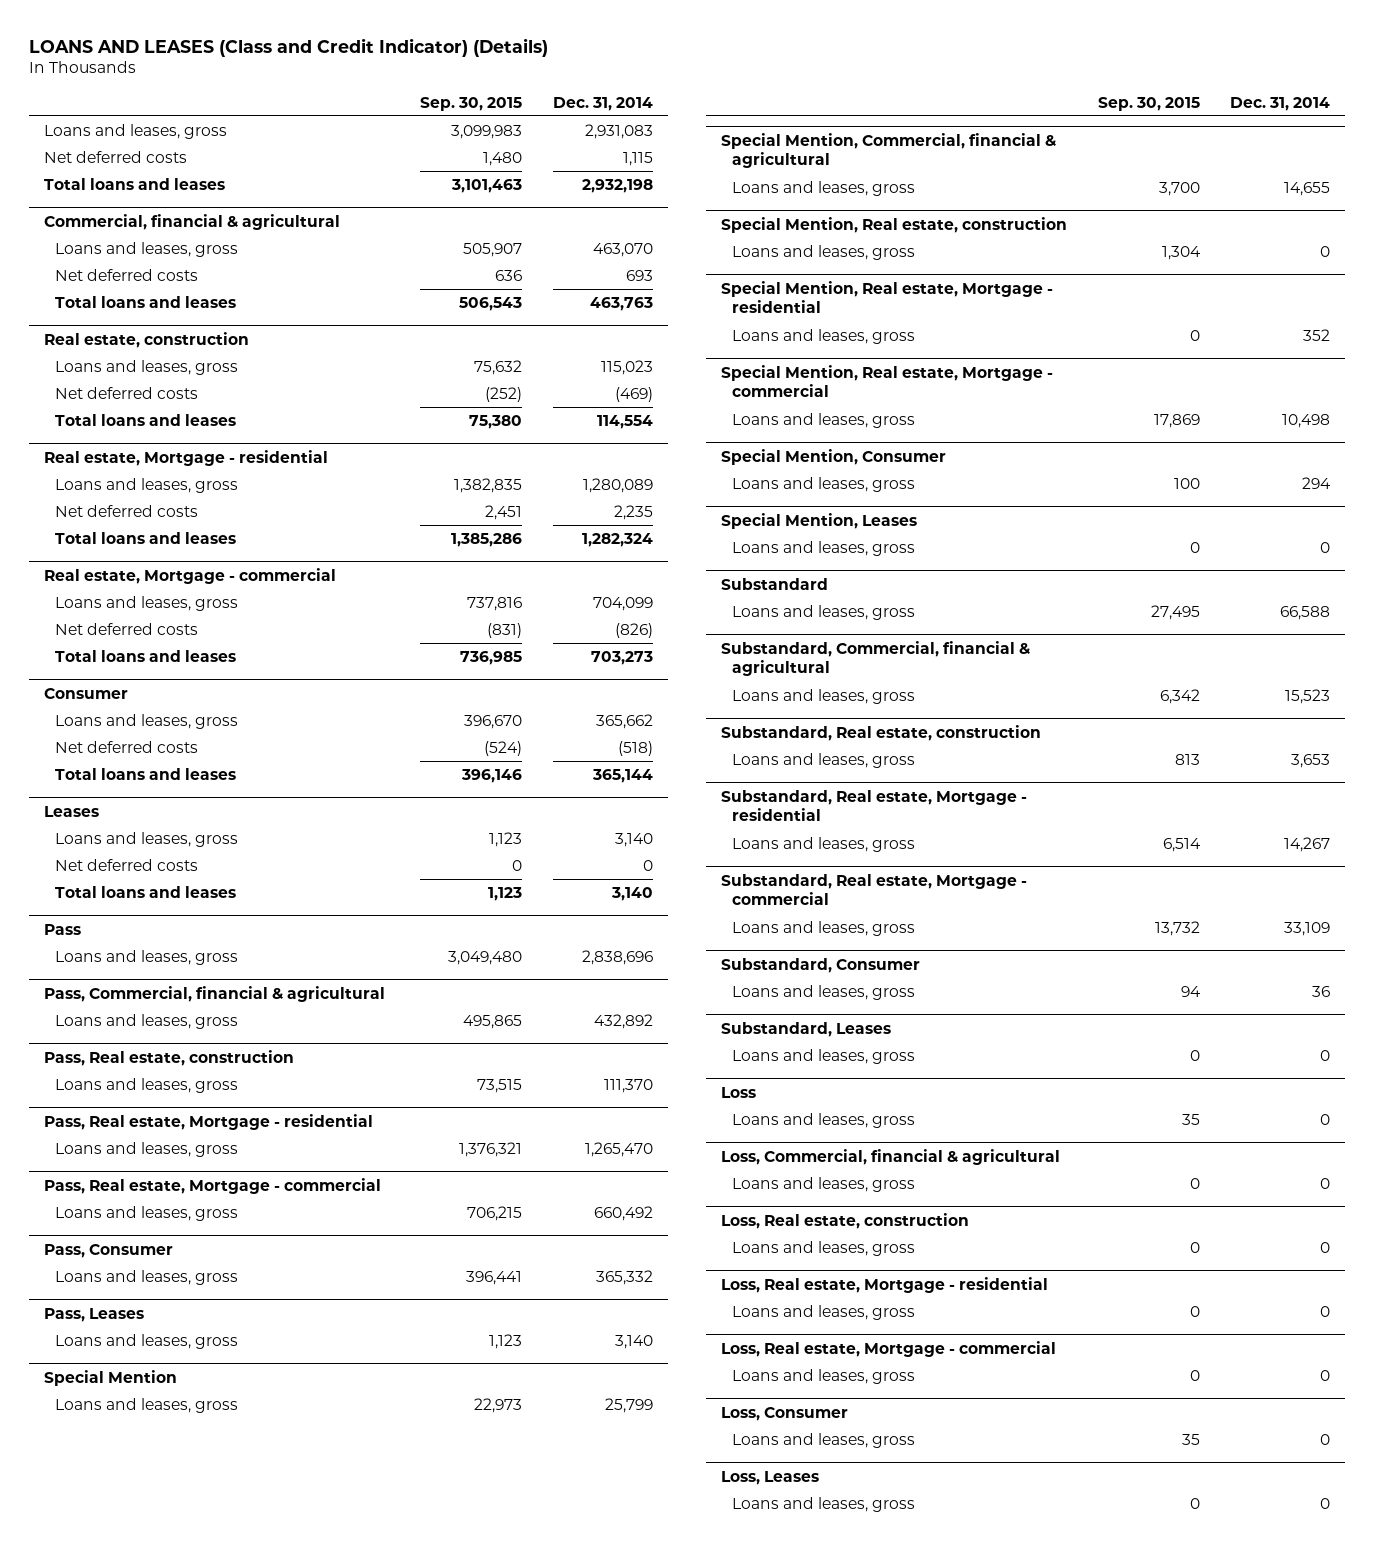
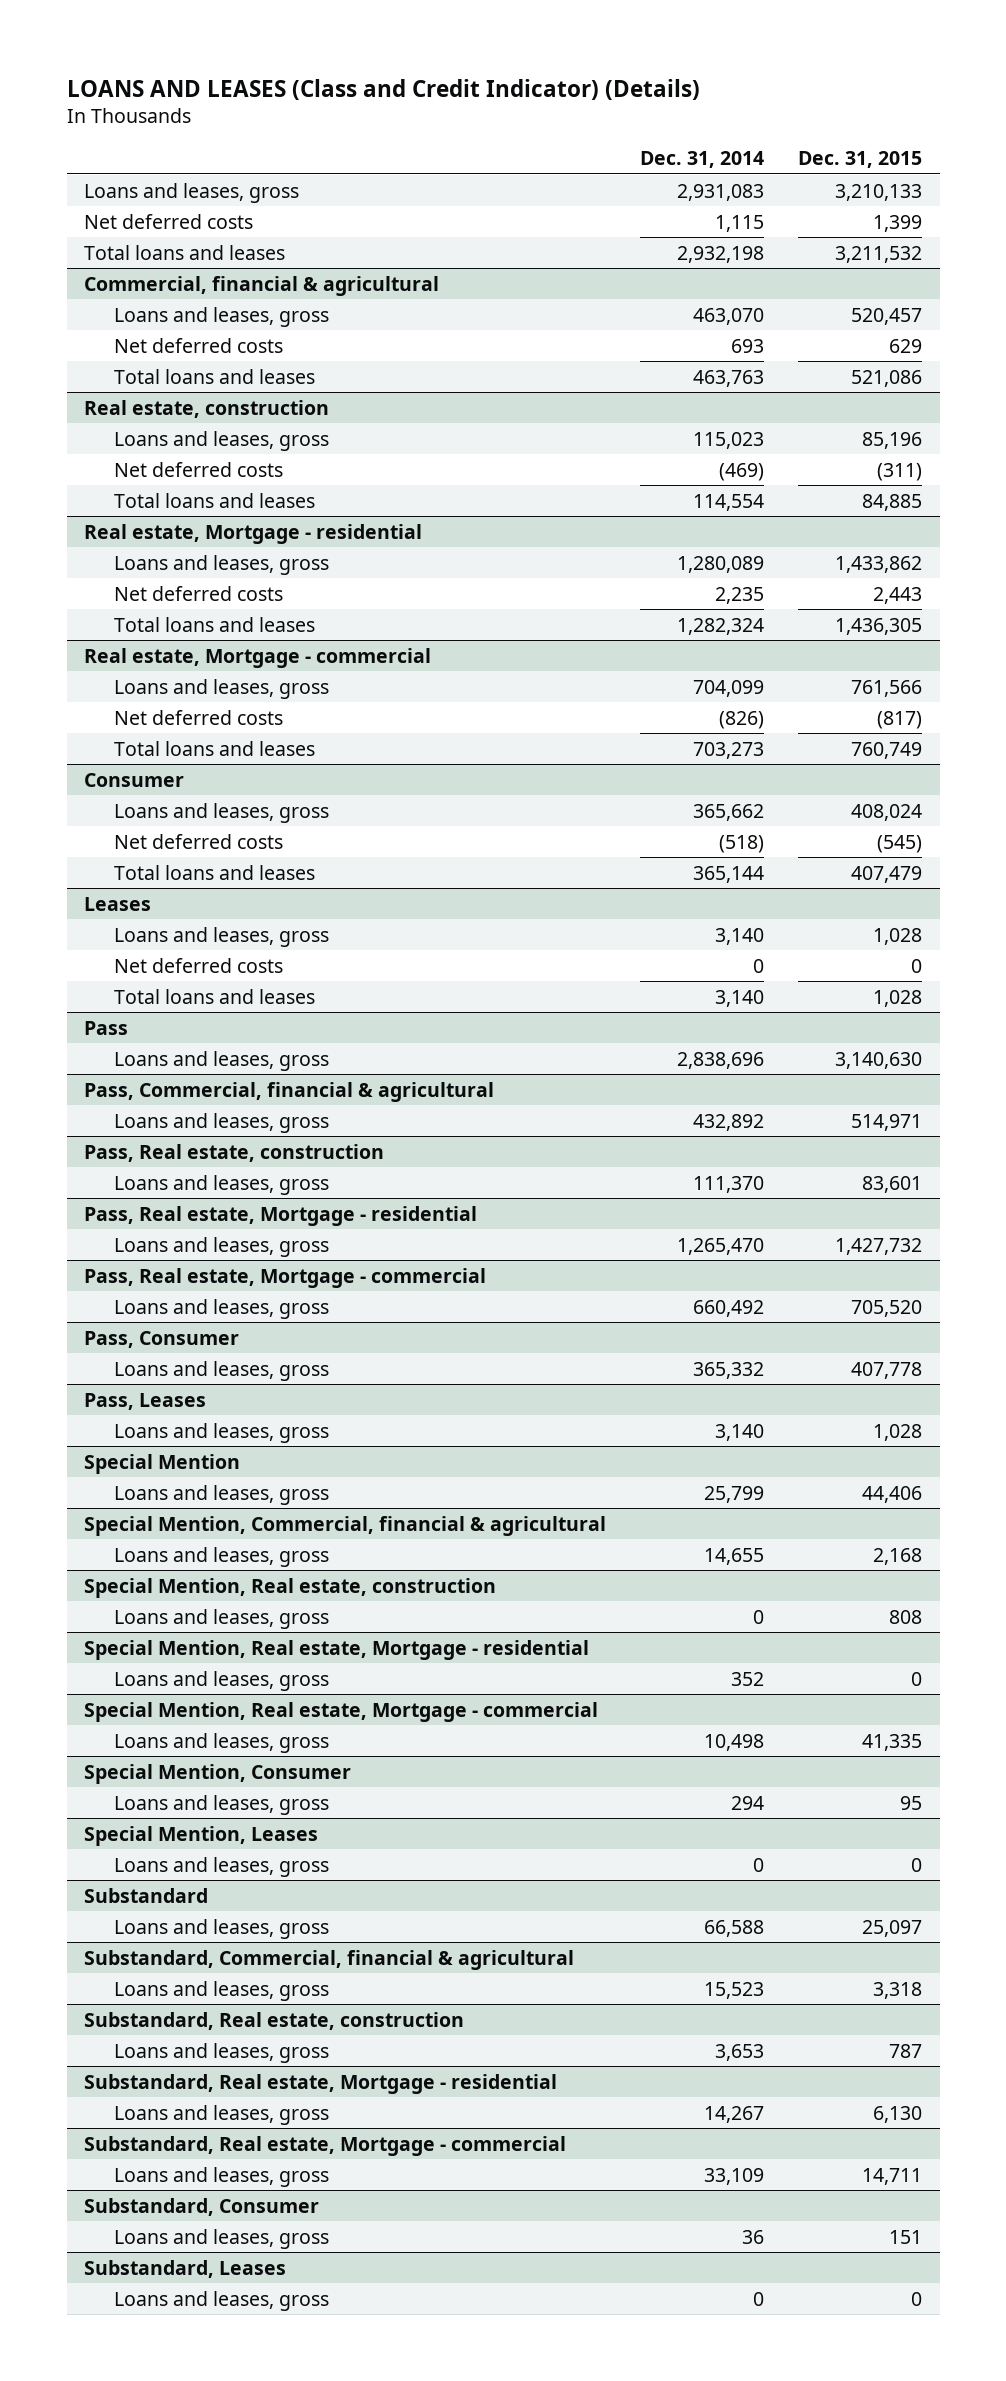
[420,96,523,111] Sep. 30, 2015 -> none
none -> [798,151,923,169] Dec. 31, 2015
[721,1086,757,1098] Loss -> none
[732,1112,916,1128] Loans and leases, gross -> none
[721,1148,1061,1165] Loss, Commercial, financial & agricultural -> none
[732,1176,916,1192] Loans and leases, gross -> none
[721,1212,970,1229] Loss, Real estate, construction -> none
[732,1240,916,1256] Loans and leases, gross -> none
[721,1276,1049,1293] Loss, Real estate, Mortgage - residential -> none
[732,1304,916,1320] Loans and leases, gross -> none
[721,1340,1057,1357] Loss, Real estate, Mortgage - commercial -> none
[732,1368,916,1384] Loans and leases, gross -> none
[721,1406,849,1421] Loss, Consumer -> none
[732,1432,916,1448] Loans and leases, gross -> none
[721,1470,820,1485] Loss, Leases -> none
[732,1496,916,1512] Loans and leases, gross -> none

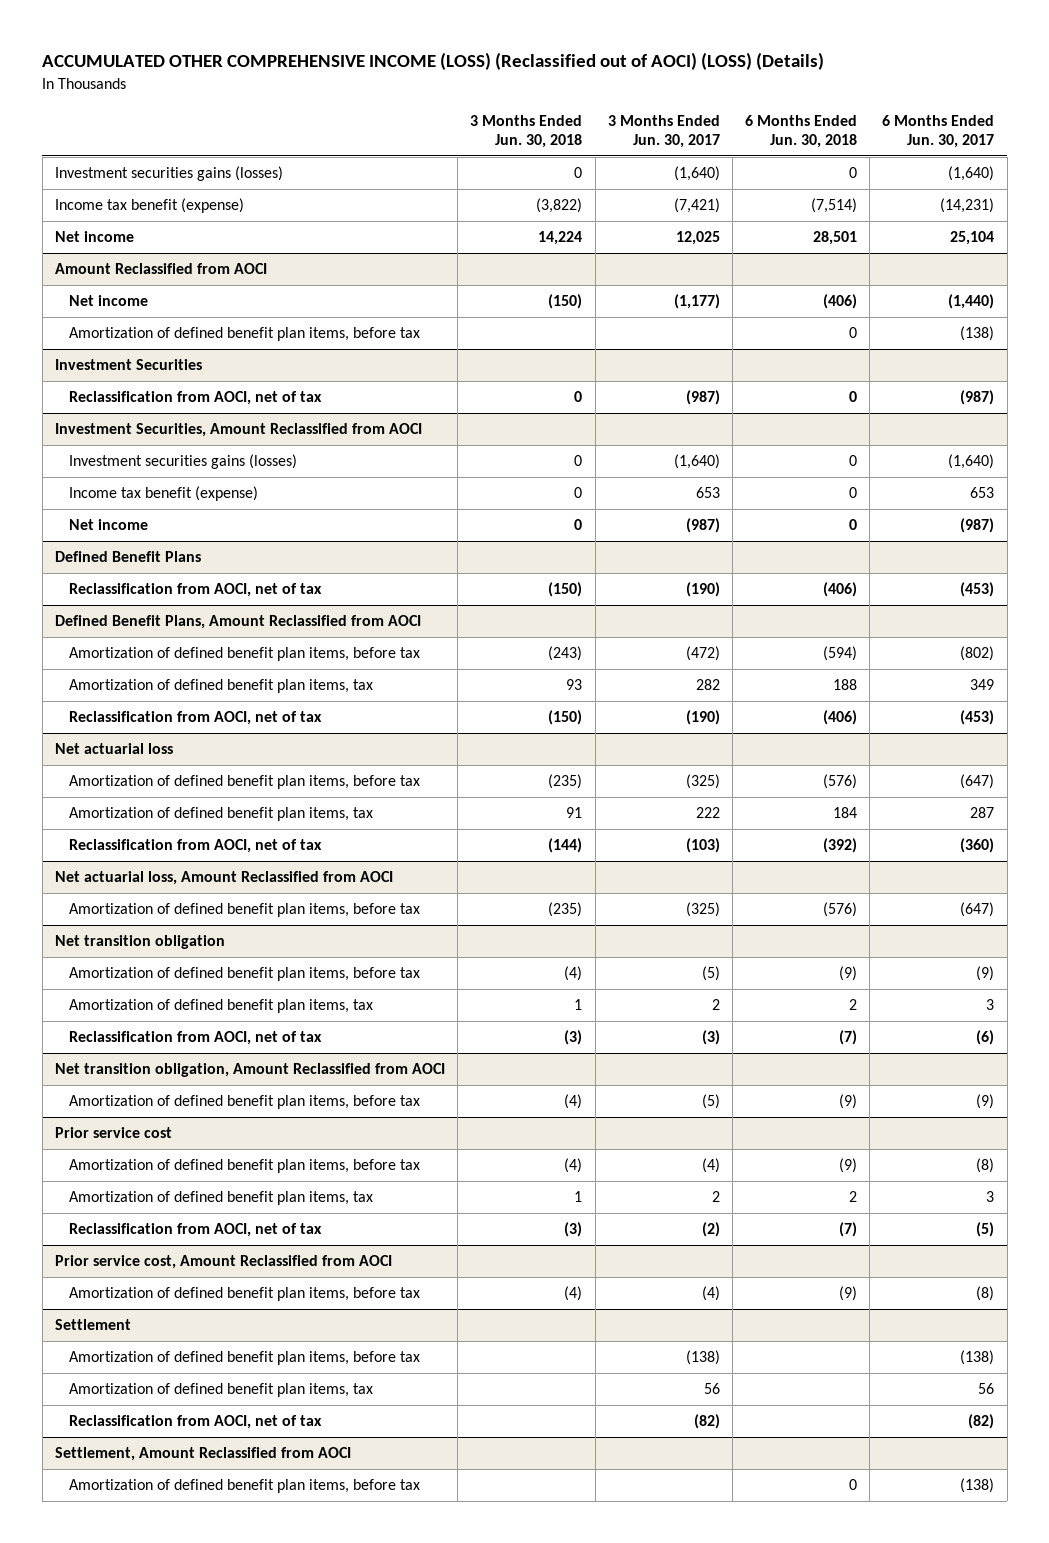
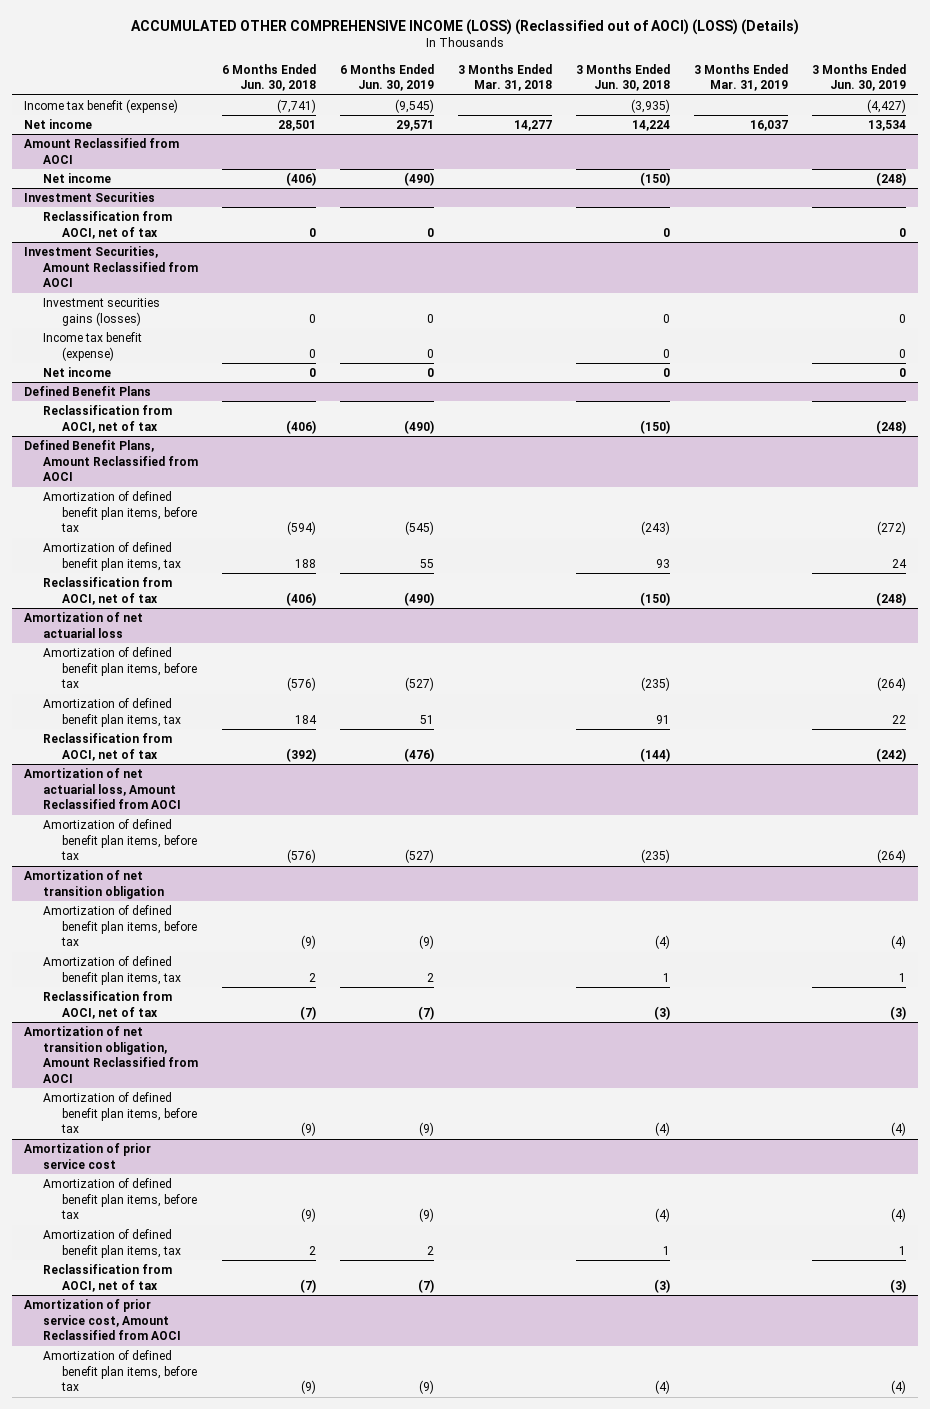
[607,114,720,149] 3 Months Ended Jun. 30, 2017 -> none
[882,114,995,149] 6 Months Ended Jun. 30, 2017 -> none
none -> [340,63,435,92] 6 Months Ended Jun. 30, 2019
none -> [458,63,553,92] 3 Months Ended Mar. 31, 2018
none -> [694,63,789,92] 3 Months Ended Mar. 31, 2019
none -> [812,63,907,92] 3 Months Ended Jun. 30, 2019
[55,165,284,181] Investment securities gains (losses) -> none
[536,197,583,213] (3,822) -> [631,98,671,113] (3,935)
[811,197,858,213] (7,514) -> [277,98,317,113] (7,741)
[69,326,421,341] Amortization of defined benefit plan items, before tax -> none
[55,742,174,754] Net actuarial loss -> [24,611,144,638] Amortization of net actuarial loss
[55,870,394,885] Net actuarial loss, Amount Reclassified from AOCI -> [24,767,182,810] Amortization of net actuarial loss, Amount Reclassified from AOCI
[55,934,226,949] Net transition obligation -> [24,869,165,899] Amortization of net transition obligation
[55,1062,446,1077] Net transition obligation, Amount Reclassified from AOCI -> [24,1025,199,1084] Amortization of net transition obligation, Amount Reclassified from AOCI
[55,1126,173,1138] Prior service cost -> [24,1142,152,1169] Amortization of prior service cost
[55,1254,393,1269] Prior service cost, Amount Reclassified from AOCI -> [24,1298,182,1341] Amortization of prior service cost, Amount Reclassified from AOCI
[55,1318,132,1330] Settlement -> none
[69,1350,421,1365] Amortization of defined benefit plan items, before tax -> none
[69,1382,374,1397] Amortization of defined benefit plan items, tax -> none
[69,1414,323,1429] Reclassification from AOCI, net of tax -> none
[55,1446,352,1461] Settlement, Amount Reclassified from AOCI -> none
[69,1478,421,1493] Amortization of defined benefit plan items, before tax -> none

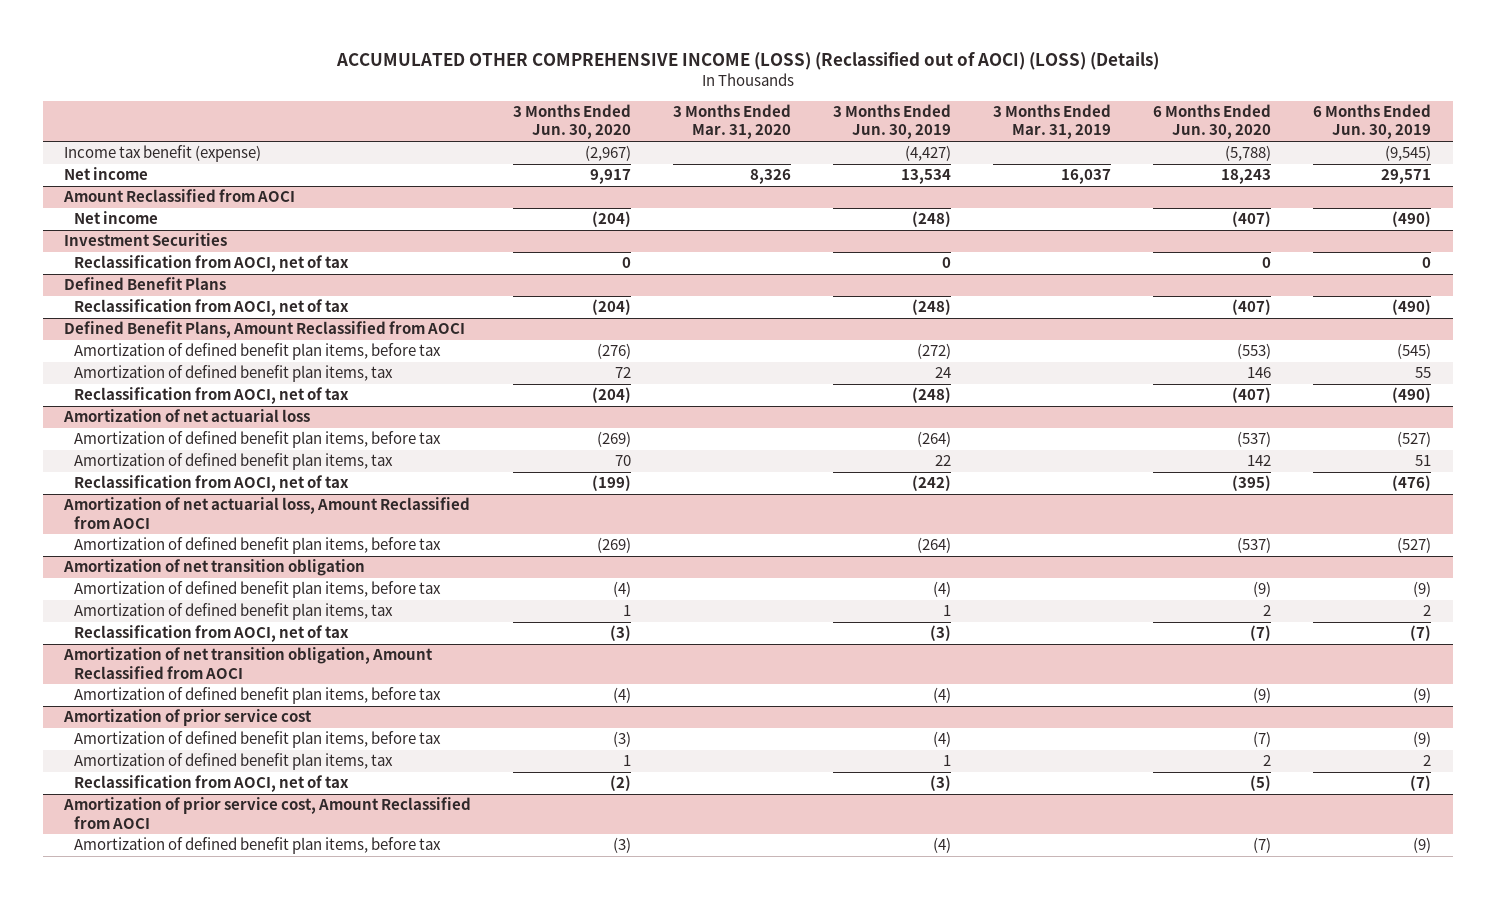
[222,63,317,92] 6 Months Ended Jun. 30, 2018 -> none
[458,63,553,92] 3 Months Ended Mar. 31, 2018 -> none
[576,63,671,92] 3 Months Ended Jun. 30, 2018 -> none
none -> [512,104,631,140] 3 Months Ended Jun. 30, 2020
none -> [672,104,791,140] 3 Months Ended Mar. 31, 2020
none -> [1153,104,1272,140] 6 Months Ended Jun. 30, 2020
[24,245,199,288] Investment Securities, Amount Reclassified from AOCI -> none
[43,297,161,326] Investment securities gains (losses) -> none
[43,331,143,361] Income tax benefit (expense) -> none
[43,366,112,377] Net income -> none

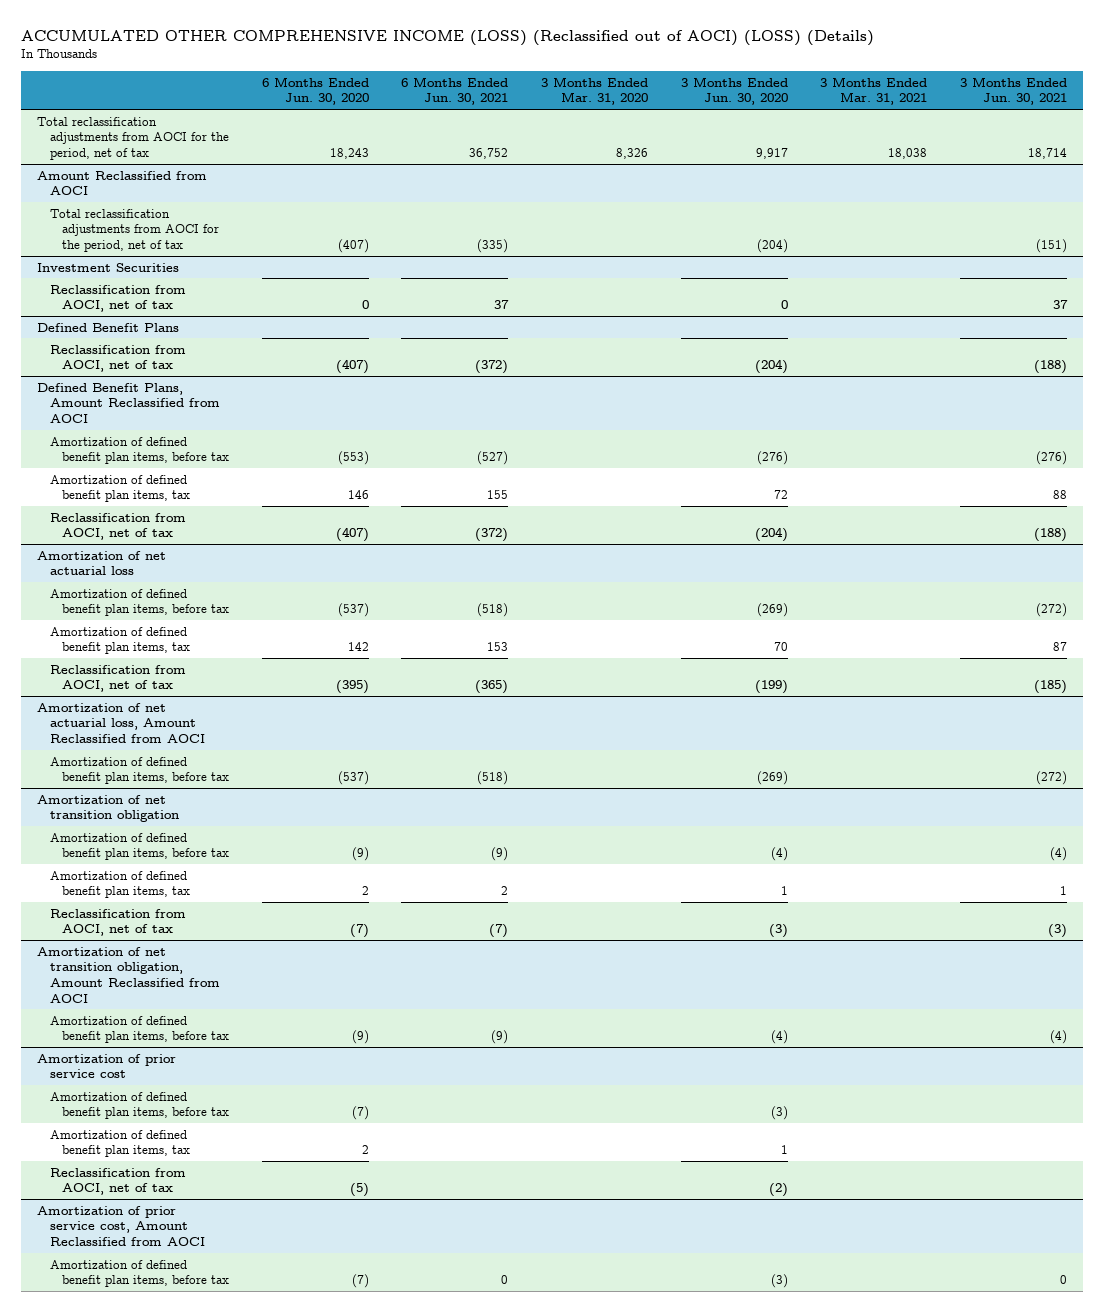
[833,104,952,140] 3 Months Ended Jun. 30, 2019 -> none
[993,104,1112,140] 3 Months Ended Mar. 31, 2019 -> none
[1313,104,1432,140] 6 Months Ended Jun. 30, 2019 -> none
none -> [401,76,509,106] 6 Months Ended Jun. 30, 2021
none -> [820,76,928,106] 3 Months Ended Mar. 31, 2021
none -> [960,76,1068,106] 3 Months Ended Jun. 30, 2021
[63,145,261,163] Income tax benefit (expense) -> none
[63,167,148,181] Net income -> [37,116,229,160] Total reclassification adjustments from AOCI for the period, net of tax
[74,211,159,225] Net income -> [49,208,219,252] Total reclassification adjustments from AOCI for the period, net of tax

